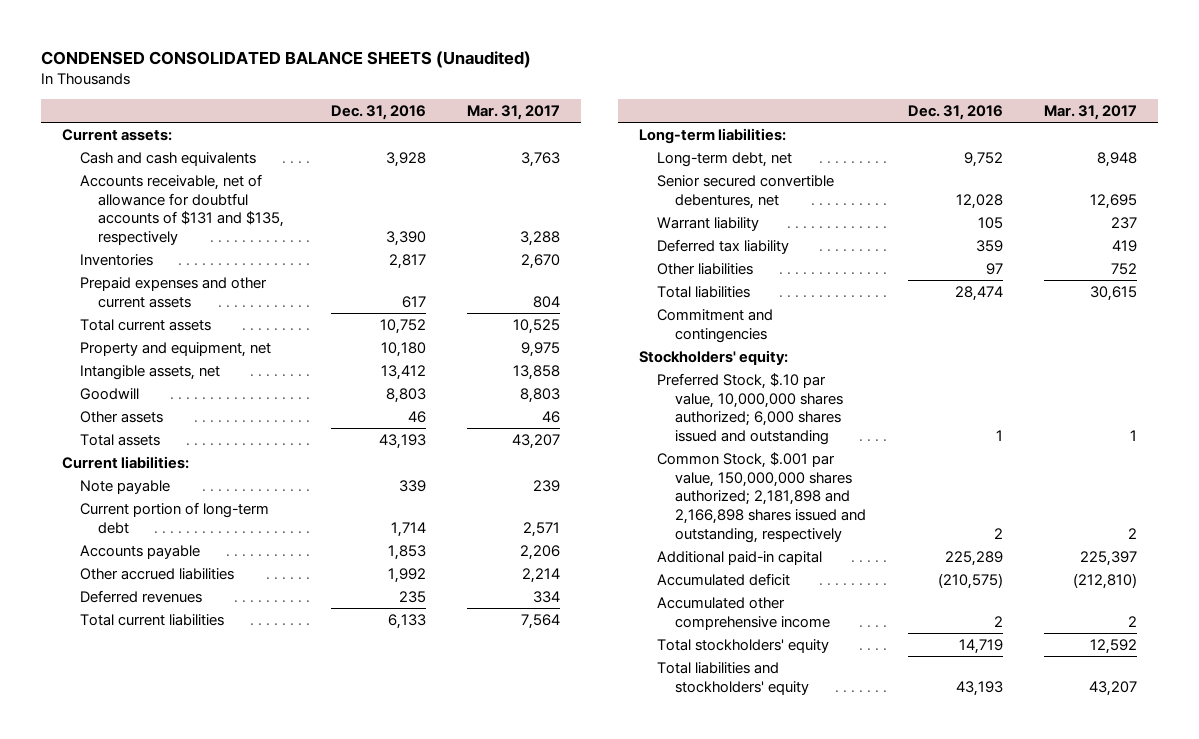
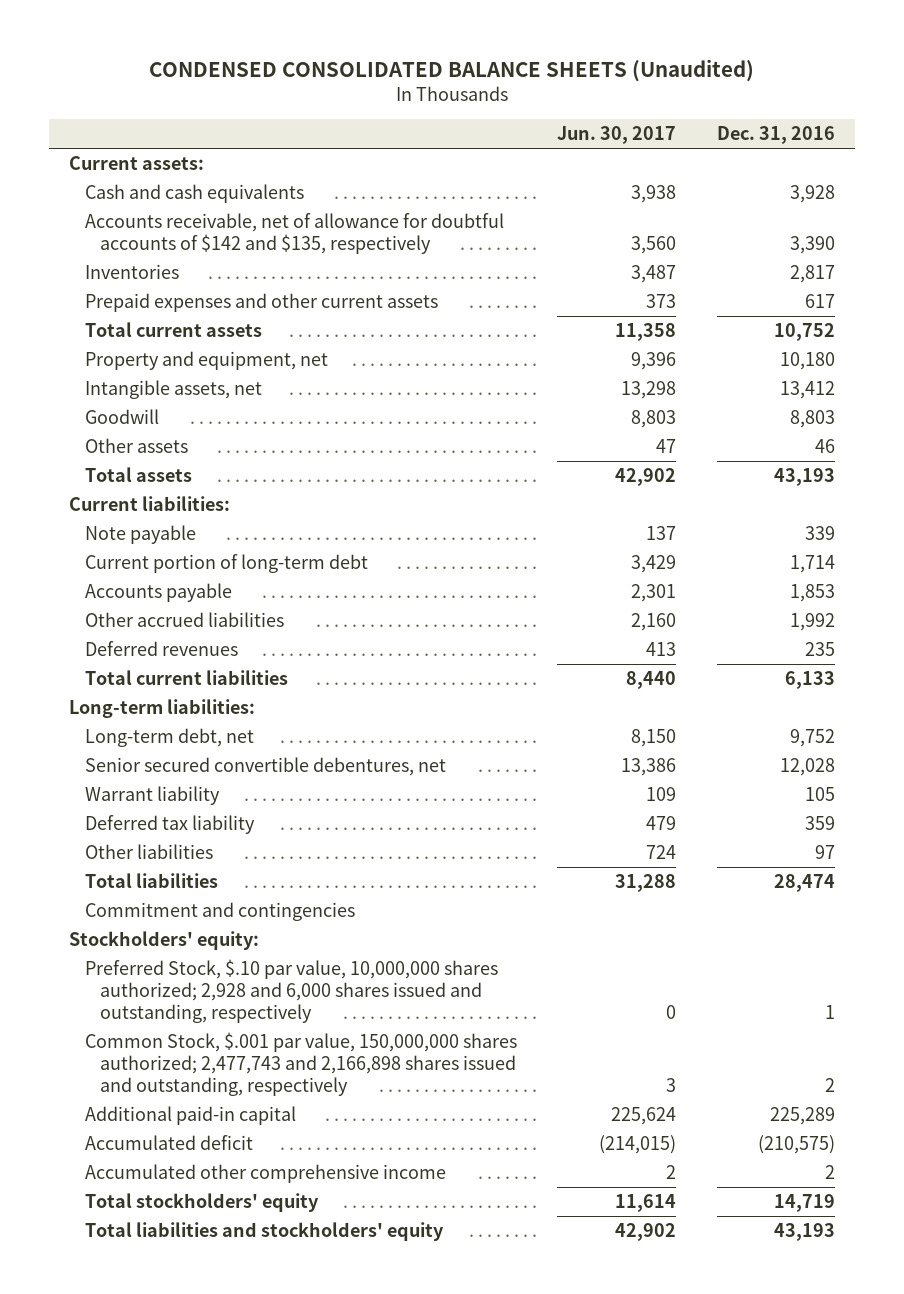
[467,105,561,121] Mar. 31, 2017 -> none
none -> [557,126,677,145] Jun. 30, 2017
[79,173,285,245] Accounts receivable, net of allowance for doubtful accounts of $131 and $135, respectively -> [84,213,504,254] Accounts receivable, net of allowance for doubtful accounts of $142 and $135, respectively
[657,372,844,445] Preferred Stock, $.10 par value, 10,000,000 shares authorized; 6,000 shares issued and outstanding -> [84,959,498,1023] Preferred Stock, $.10 par value, 10,000,000 shares authorized; 2,928 and 6,000 shares issued and outstanding, respectively
[657,451,867,543] Common Stock, $.001 par value, 150,000,000 shares authorized; 2,181,898 and 2,166,898 shares issued and outstanding, respectively -> [84,1032,517,1096] Common Stock, $.001 par value, 150,000,000 shares authorized; 2,477,743 and 2,166,898 shares issued and outstanding, respectively

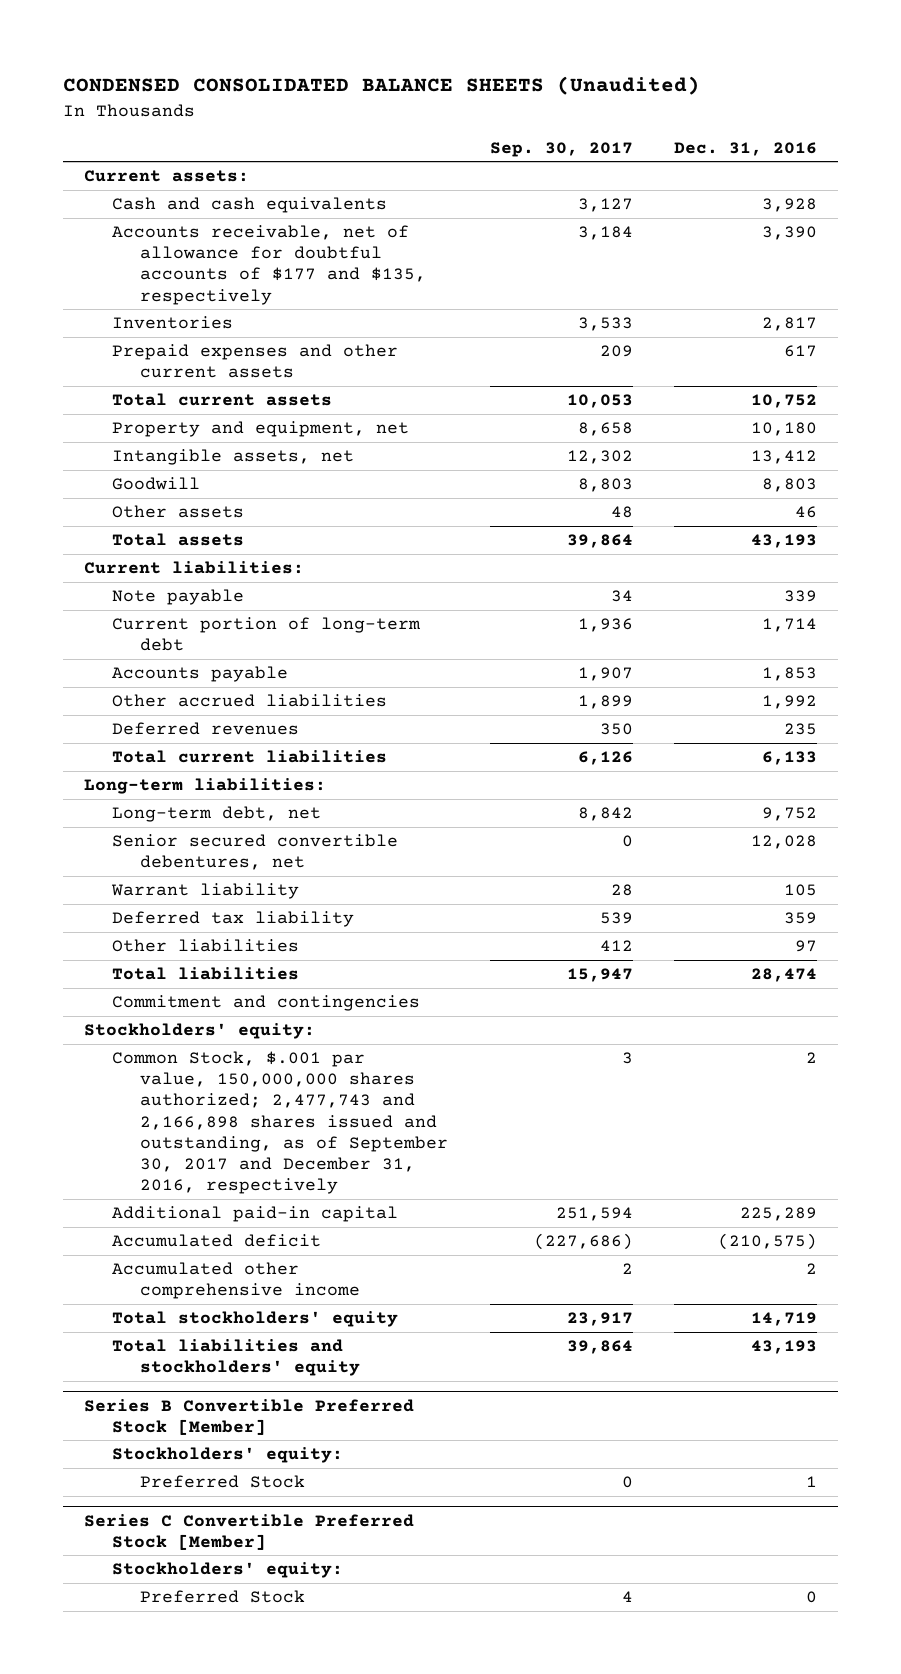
[557,126,677,145] Jun. 30, 2017 -> none
none -> [489,141,633,157] Sep. 30, 2017
[84,213,504,254] Accounts receivable, net of allowance for doubtful accounts of $142 and $135, respectively -> [112,225,427,305] Accounts receivable, net of allowance for doubtful accounts of $177 and $135, respectively
[84,959,498,1023] Preferred Stock, $.10 par value, 10,000,000 shares authorized; 2,928 and 6,000 shares issued and outstanding, respectively -> none
[84,1032,517,1096] Common Stock, $.001 par value, 150,000,000 shares authorized; 2,477,743 and 2,166,898 shares issued and outstanding, respectively -> [112,1051,449,1195] Common Stock, $.001 par value, 150,000,000 shares authorized; 2,477,743 and 2,166,898 shares issued and outstanding, as of September 30, 2017 and December 31, 2016, respectively
none -> [83,1398,414,1435] Series B Convertible Preferred Stock [Member]
none -> [112,1447,344,1464] Stockholders' equity:
none -> [140,1475,306,1489] Preferred Stock
none -> [83,1513,414,1550] Series C Convertible Preferred Stock [Member]
none -> [112,1562,344,1579] Stockholders' equity:
none -> [140,1590,306,1604] Preferred Stock

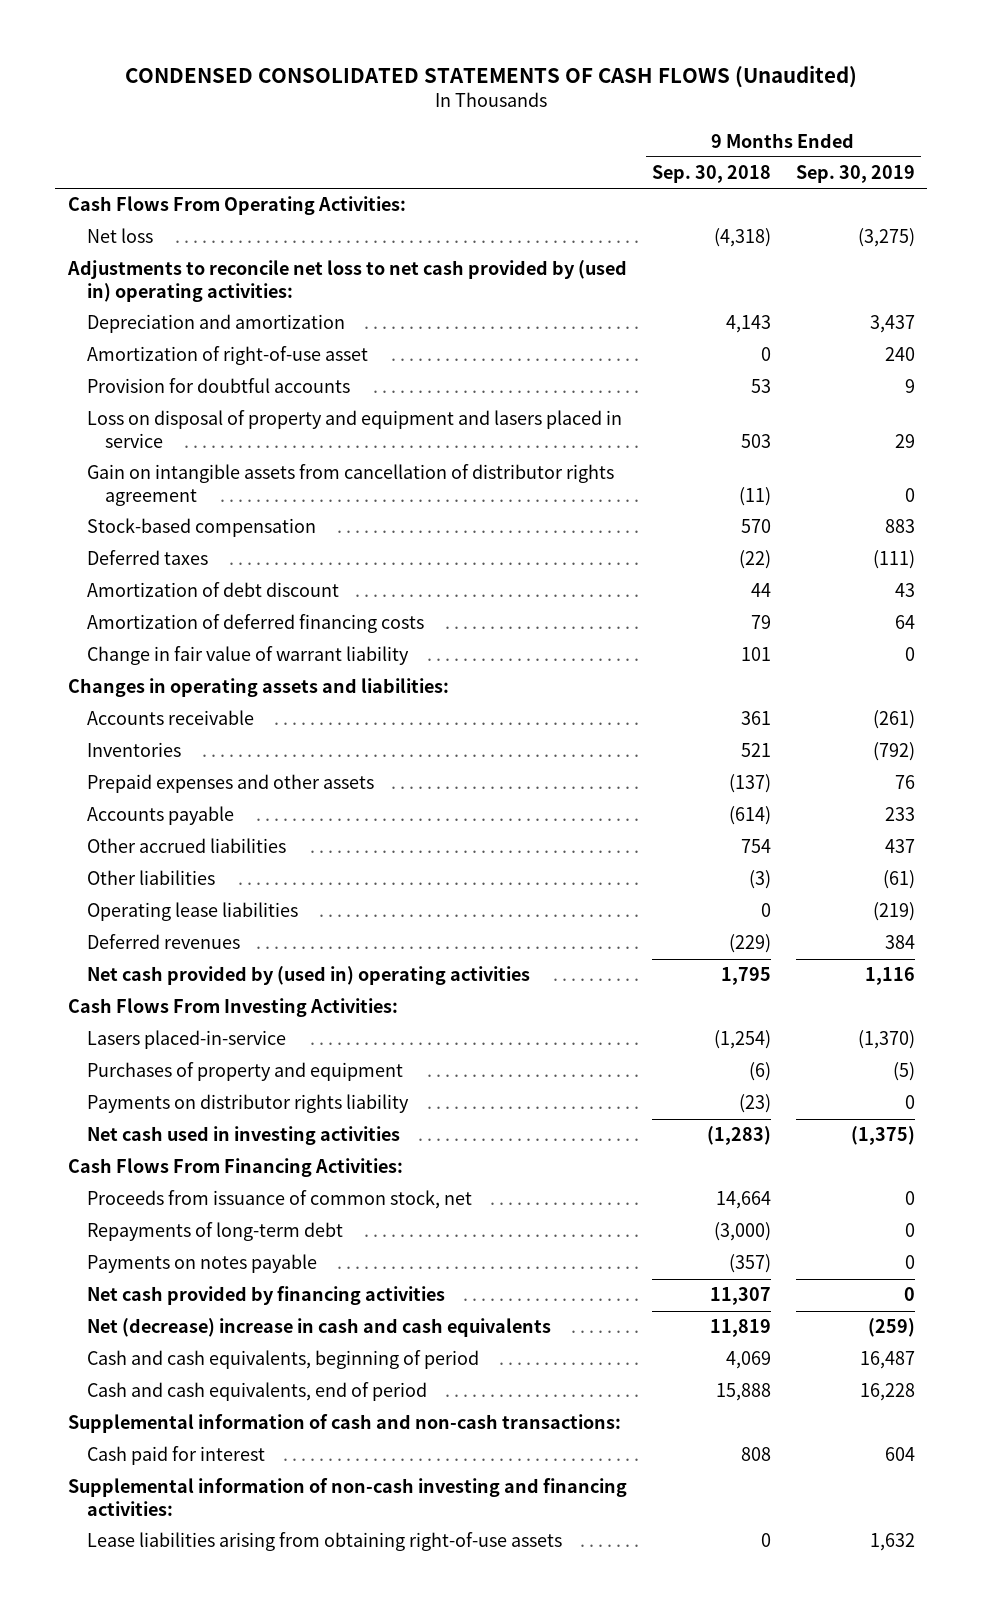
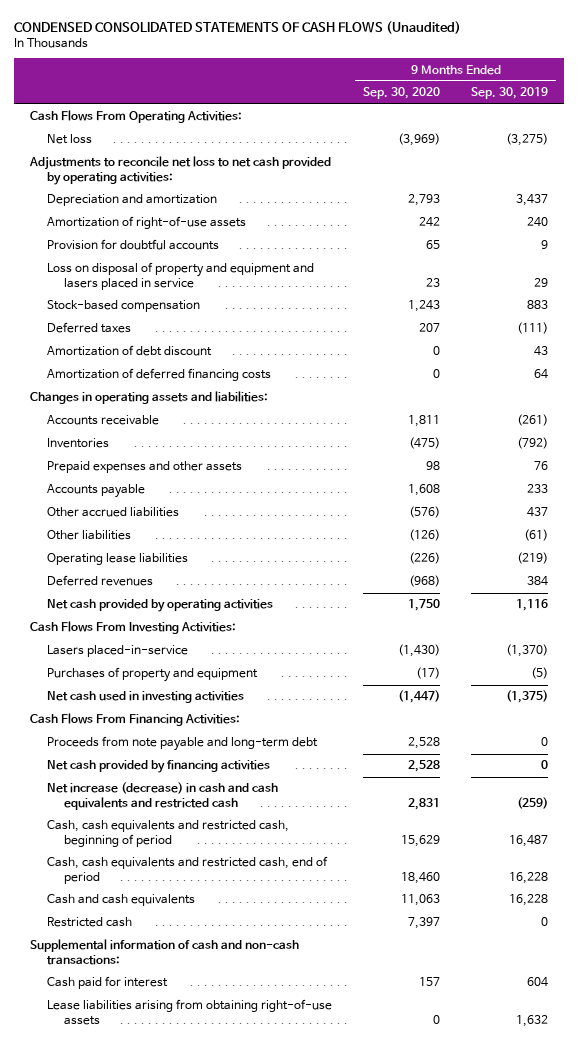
[651,165,771,184] Sep. 30, 2018 -> none
none -> [363,87,441,100] Sep. 30, 2020
[66,260,627,302] Adjustments to reconcile net loss to net cash provided by (used in) operating activities: -> [28,156,331,185] Adjustments to reconcile net loss to net cash provided by operating activities:
[86,346,368,366] Amortization of right-of-use asset -> [46,216,246,230] Amortization of right-of-use assets
[86,464,614,506] Gain on intangible assets from cancellation of distributor rights agreement -> none
[86,646,409,666] Change in fair value of warrant liability -> none
[86,966,530,986] Net cash provided by (used in) operating activities -> [46,599,273,613] Net cash provided by operating activities
[86,1094,409,1114] Payments on distributor rights liability -> none
[86,1190,472,1210] Proceeds from issuance of common stock, net -> none
[86,1222,343,1242] Repayments of long-term debt -> none
[86,1254,317,1274] Payments on notes payable -> none
none -> [46,736,318,752] Proceeds from note payable and long-term debt
[86,1318,551,1338] Net (decrease) increase in cash and cash equivalents -> [46,782,278,810] Net increase (decrease) in cash and cash equivalents and restricted cash
[86,1350,479,1370] Cash and cash equivalents, beginning of period -> [46,820,289,847] Cash, cash equivalents and restricted cash, beginning of period
[86,1382,427,1402] Cash and cash equivalents, end of period -> [46,856,328,884] Cash, cash equivalents and restricted cash, end of period
none -> [46,894,195,907] Cash and cash equivalents
none -> [46,917,132,928] Restricted cash
[67,1478,627,1516] Supplemental information of non-cash investing and financing activities: -> none

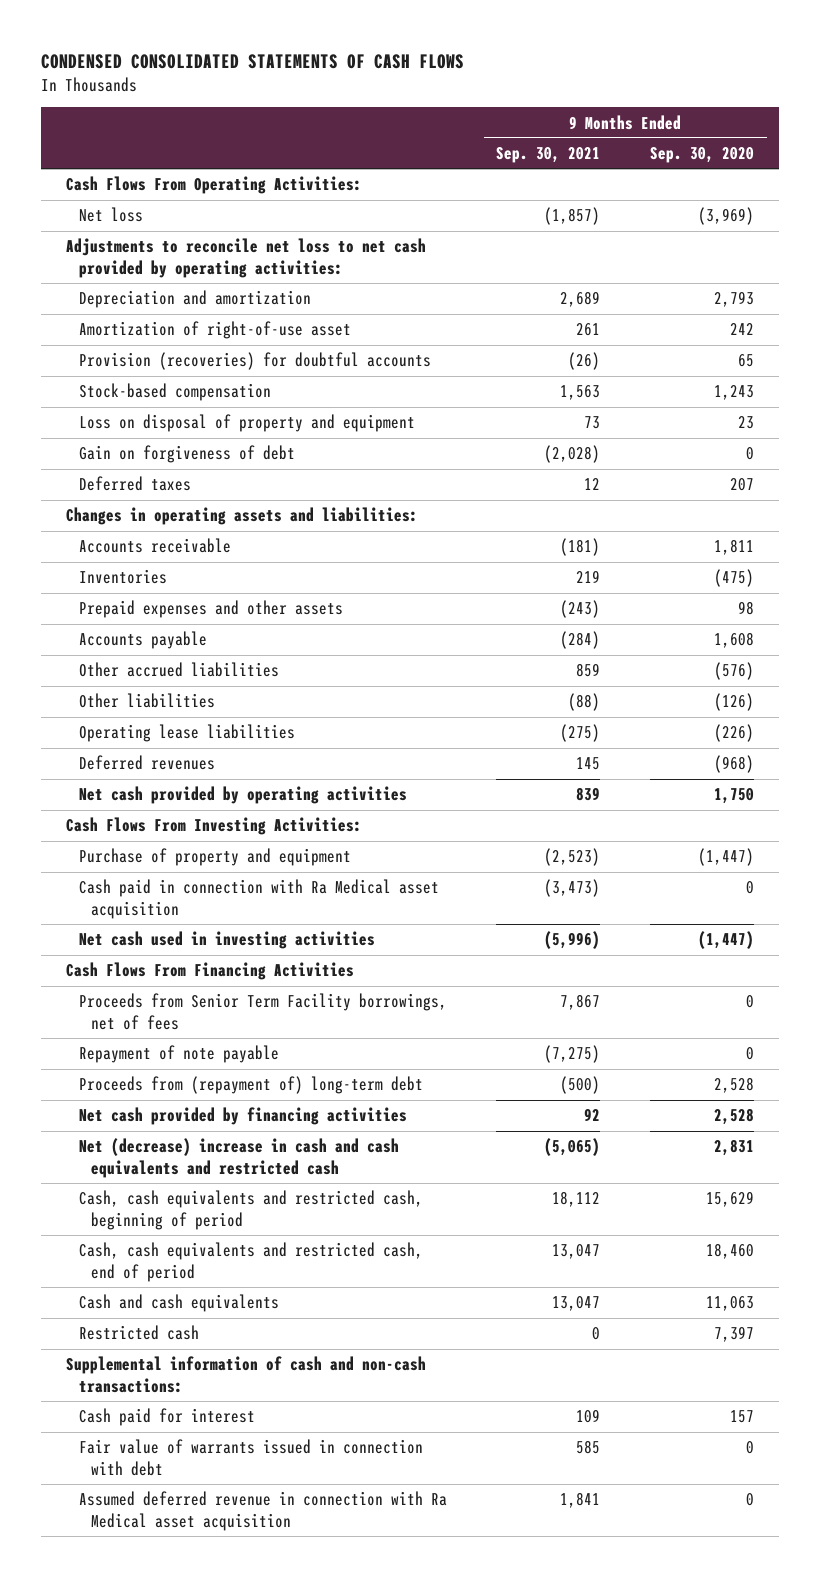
[14,20,462,34] CONDENSED CONSOLIDATED STATEMENTS OF CASH FLOWS (Unaudited) -> [41,53,465,69] CONDENSED CONSOLIDATED STATEMENTS OF CASH FLOWS
[471,87,549,100] Sep. 30, 2019 -> none
none -> [496,147,601,164] Sep. 30, 2021
[46,262,314,290] Loss on disposal of property and equipment and lasers placed in service -> none
[46,216,246,230] Amortization of right-of-use assets -> [78,321,351,340] Amortization of right-of-use asset
[46,239,219,251] Provision for doubtful accounts -> [78,352,431,371] Provision (recoveries) for doubtful accounts
none -> [78,414,415,433] Loss on disposal of property and equipment
none -> [78,445,295,464] Gain on forgiveness of debt
[46,345,212,357] Amortization of debt discount -> none
[46,368,271,382] Amortization of deferred financing costs -> none
[46,645,188,658] Lasers placed-in-service -> none
[46,667,258,683] Purchases of property and equipment -> [78,848,351,867] Purchase of property and equipment
[416,667,441,680] (17) -> [698,848,755,867] (1,447)
none -> [78,879,439,919] Cash paid in connection with Ra Medical asset acquisition
[29,713,240,727] Cash Flows From Financing Activities: -> [66,962,355,981] Cash Flows From Financing Activities
none -> [78,993,447,1030] Proceeds from Senior Term Facility borrowings, net of fees
none -> [78,1045,279,1064] Repayment of note payable
[46,736,318,752] Proceeds from note payable and long-term debt -> [78,1076,423,1095] Proceeds from (repayment of) long-term debt
[46,782,278,810] Net increase (decrease) in cash and cash equivalents and restricted cash -> [78,1138,399,1178] Net (decrease) increase in cash and cash equivalents and restricted cash
[46,999,332,1025] Lease liabilities arising from obtaining right-of-use assets -> none
none -> [78,1439,423,1476] Fair value of warrants issued in connection with debt
none -> [78,1491,447,1531] Assumed deferred revenue in connection with Ra Medical asset acquisition

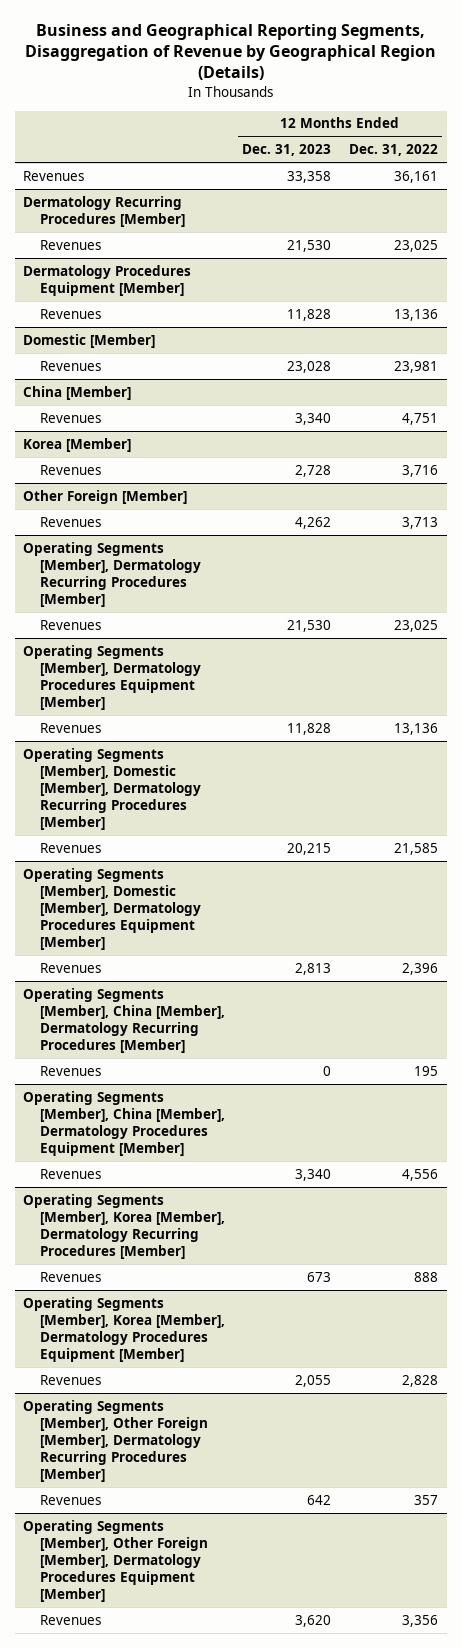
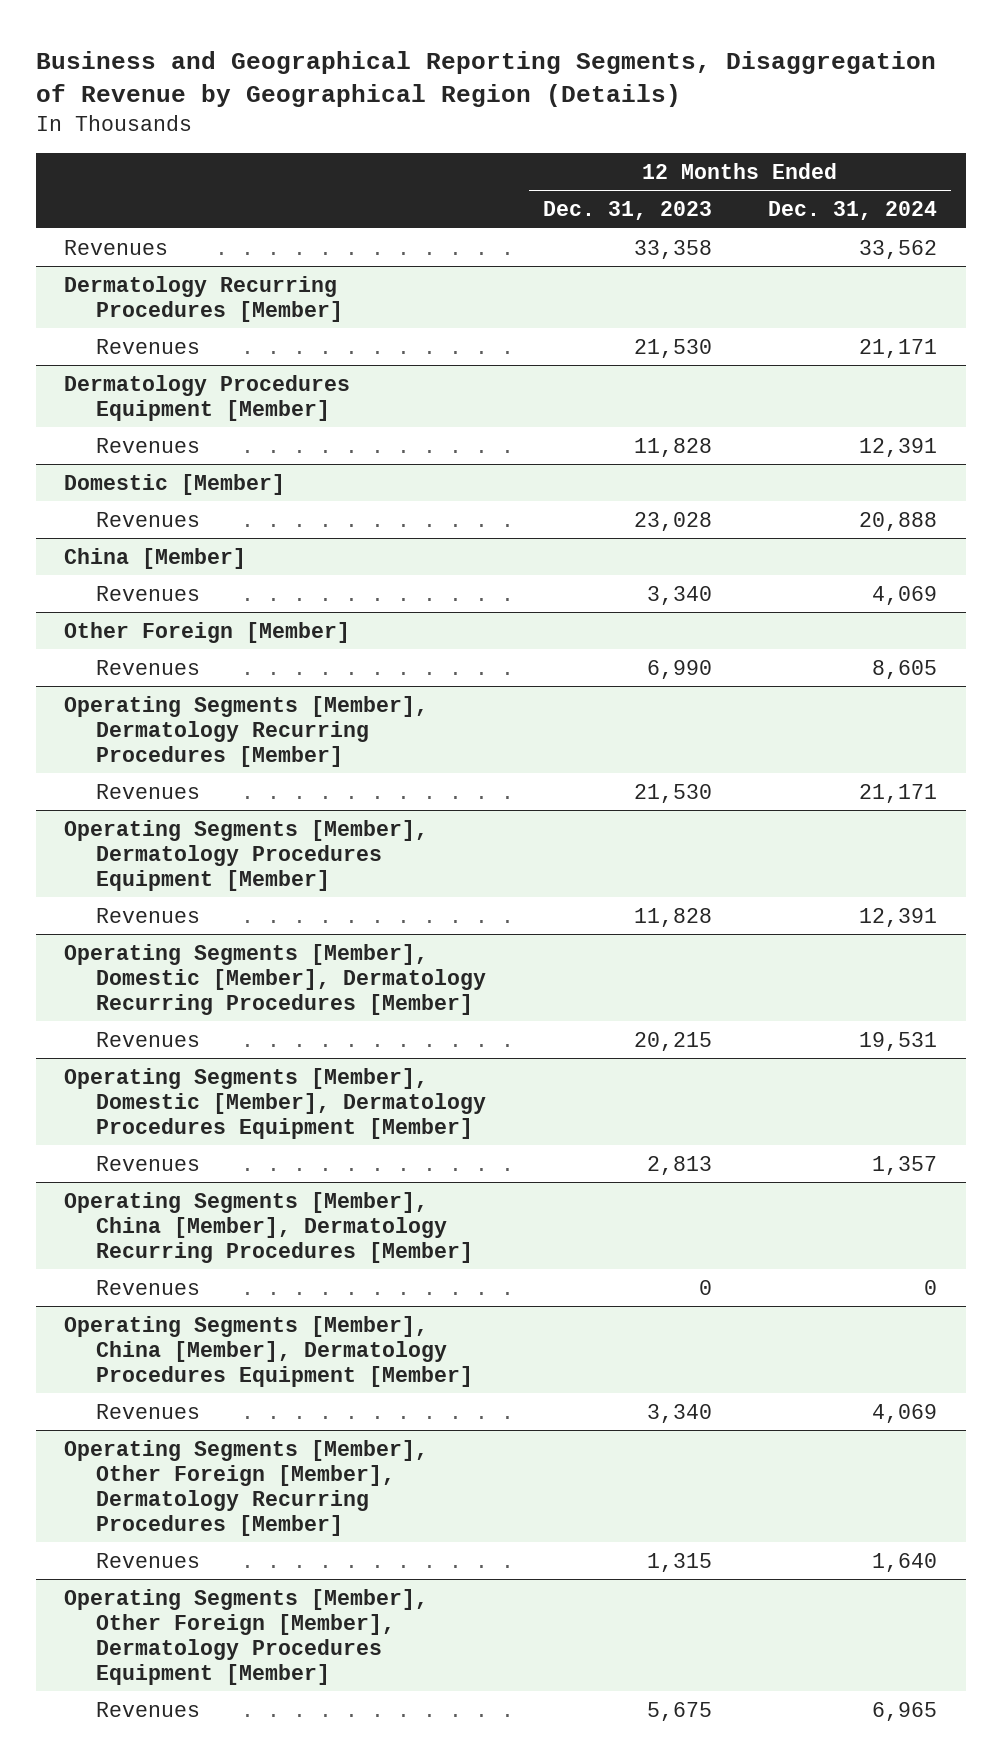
[348,144,438,157] Dec. 31, 2022 -> none
none -> [768,201,938,221] Dec. 31, 2024
[23,437,132,452] Korea [Member] -> none
[39,464,101,475] Revenues -> none
[295,516,332,529] 4,262 -> [646,659,712,679] 6,990
[23,1193,225,1260] Operating Segments [Member], Korea [Member], Dermatology Recurring Procedures [Member] -> none
[39,1271,101,1282] Revenues -> none
[23,1296,225,1363] Operating Segments [Member], Korea [Member], Dermatology Procedures Equipment [Member] -> none
[39,1374,101,1385] Revenues -> none
[307,1494,332,1505] 642 -> [646,1552,712,1572] 1,315
[295,1614,332,1627] 3,620 -> [646,1701,712,1721] 5,675

